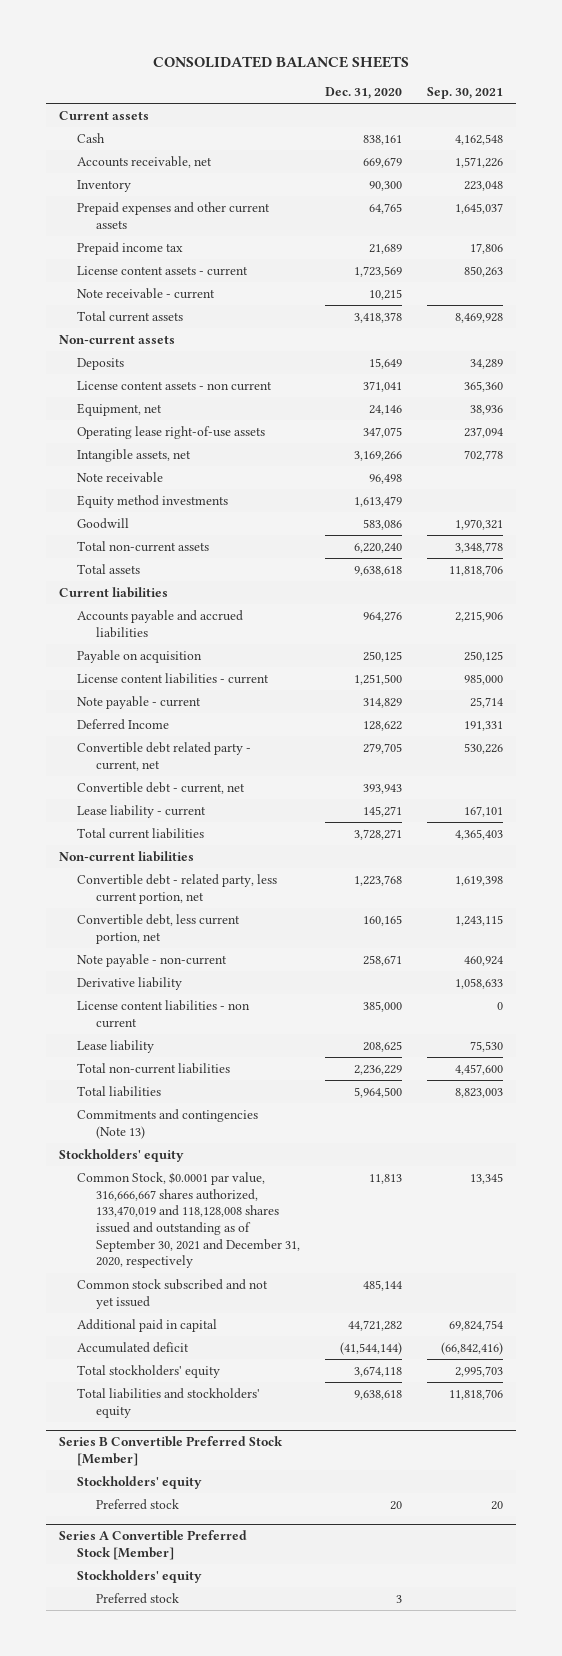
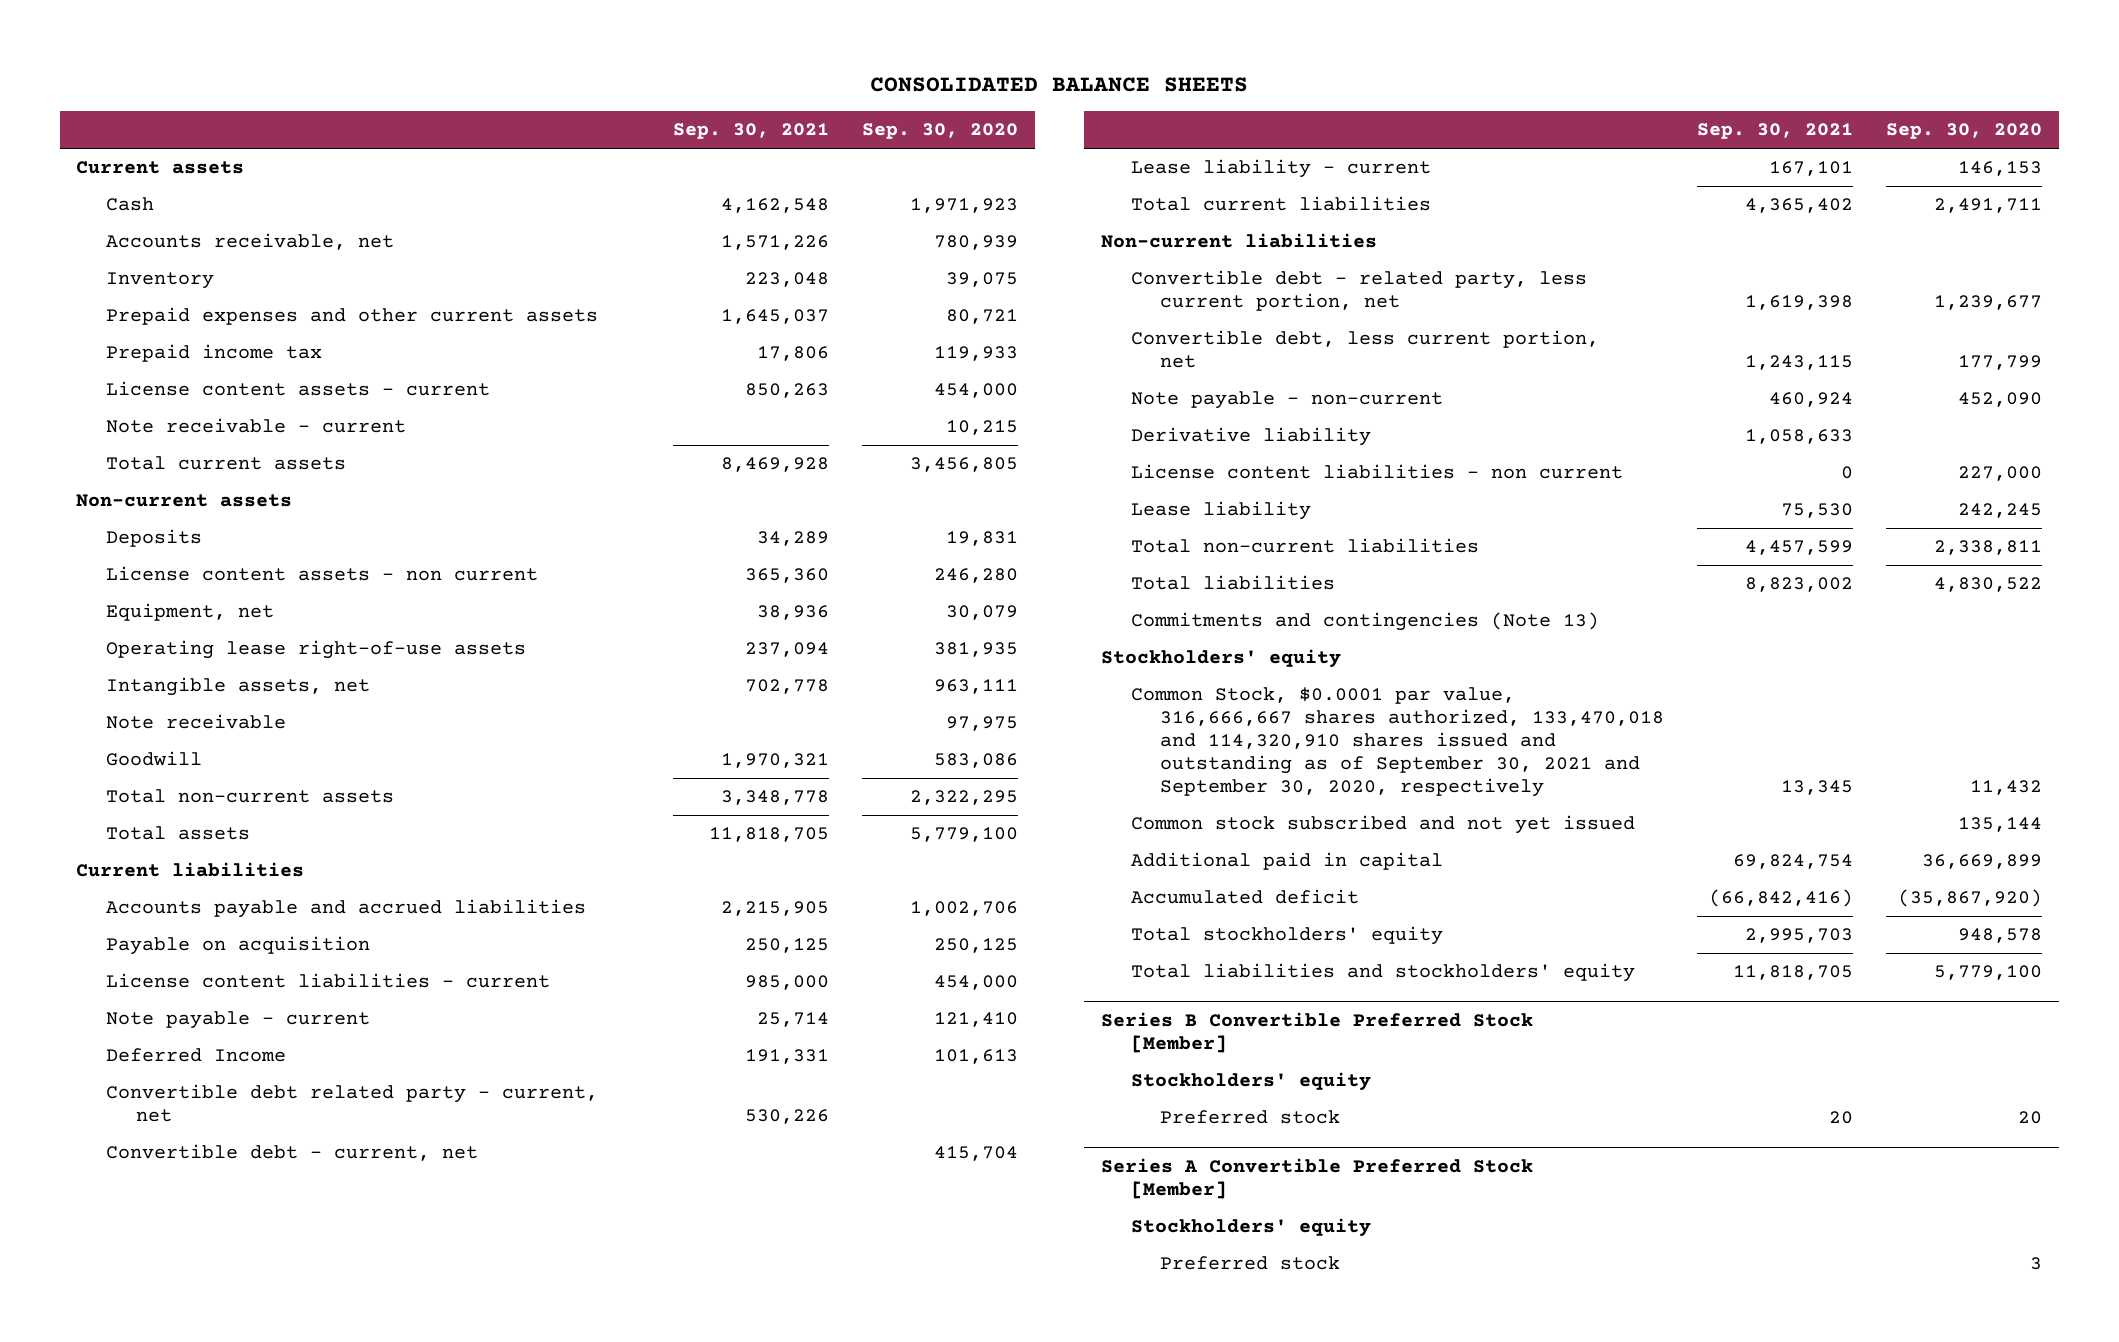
[325,87,403,100] Dec. 31, 2020 -> none
none -> [862,123,1019,140] Sep. 30, 2020
[77,494,229,508] Equity method investments -> none
[449,564,504,576] 11,818,706 -> [708,827,829,843] 11,818,705
[455,610,504,622] 2,215,906 -> [720,901,829,917] 2,215,905
[455,828,504,840] 4,365,403 -> [1745,198,1854,214] 4,365,402
[455,1063,504,1075] 4,457,600 -> [1745,540,1854,556] 4,457,599
[455,1087,504,1098] 8,823,003 -> [1745,577,1854,593] 8,823,002
[77,1171,301,1269] Common Stock, $0.0001 par value, 316,666,667 shares authorized, 133,470,019 and 118,128,008 shares issued and outstanding as of September 30, 2021 and December 31, 2020, respectively -> [1130,687,1665,798] Common Stock, $0.0001 par value, 316,666,667 shares authorized, 133,470,018 and 114,320,910 shares issued and outstanding as of September 30, 2021 and September 30, 2020, respectively
[449,1388,504,1400] 11,818,706 -> [1733,965,1854,981] 11,818,705

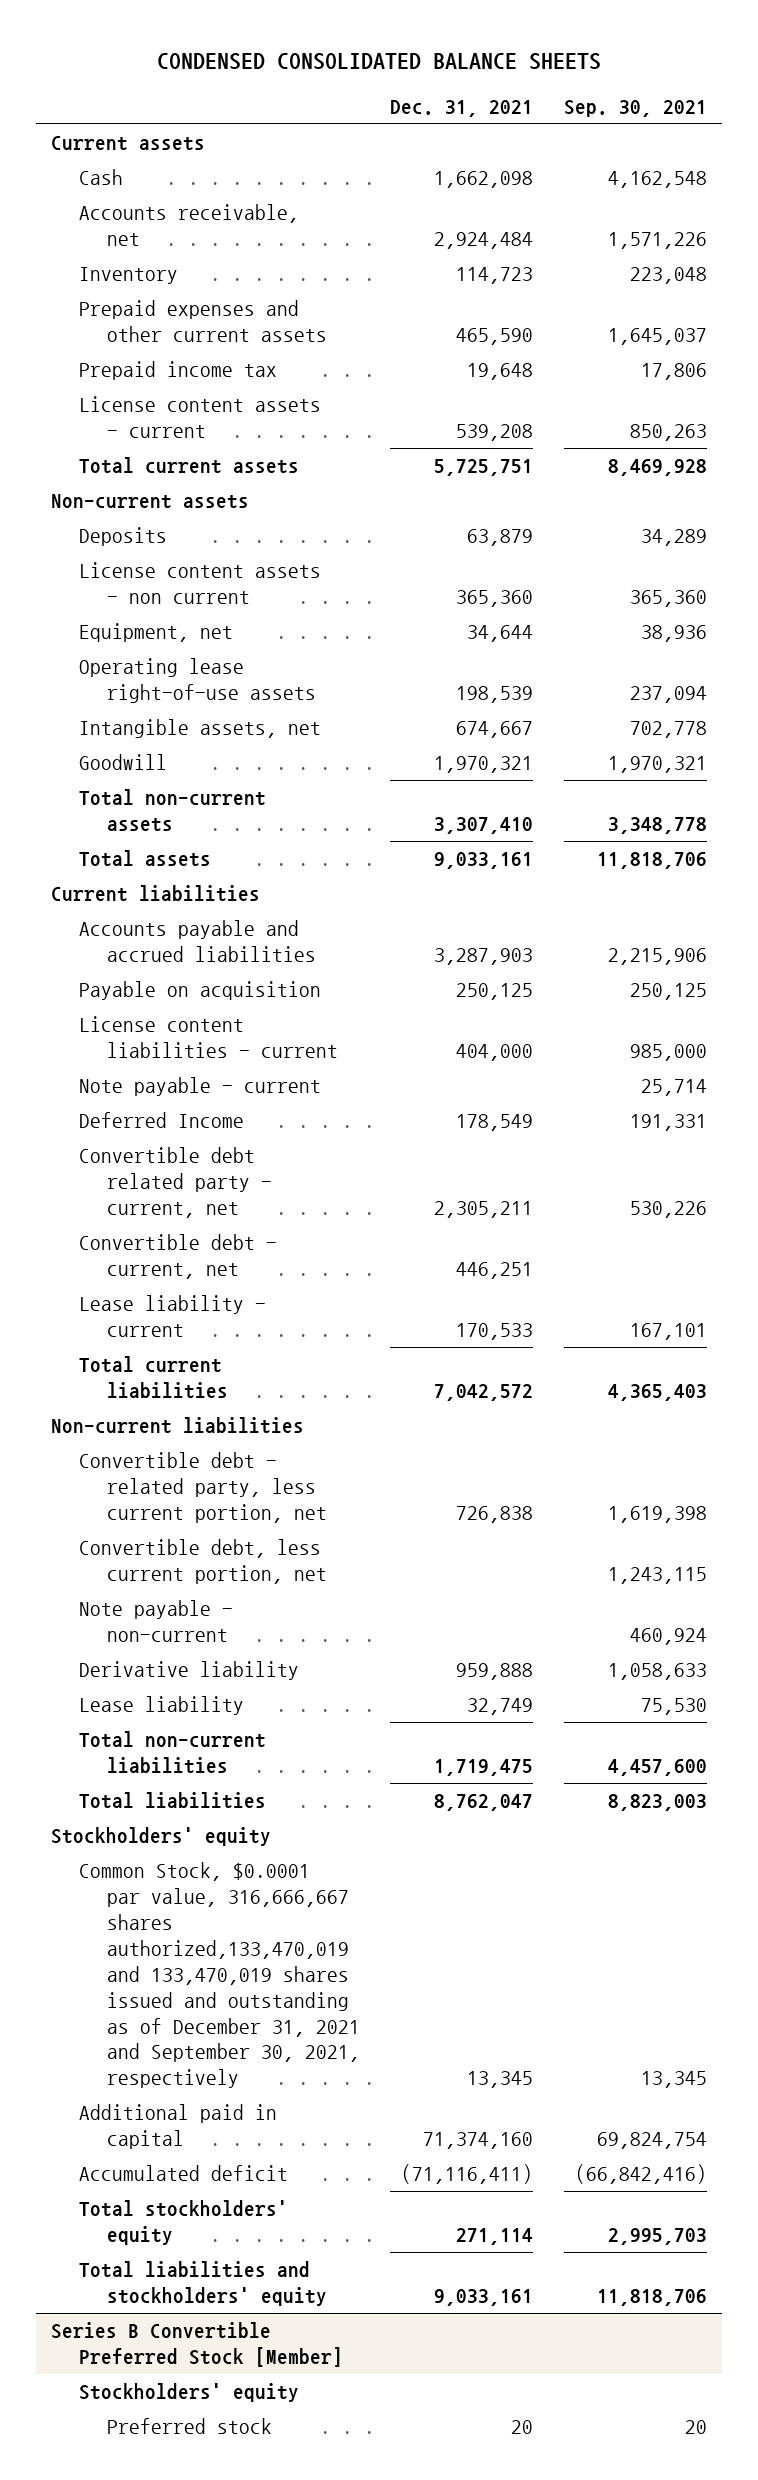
[870,76,1249,92] CONSOLIDATED BALANCE SHEETS -> [156,52,601,70] CONDENSED CONSOLIDATED BALANCE SHEETS
[862,123,1019,140] Sep. 30, 2020 -> none
none -> [390,99,534,117] Dec. 31, 2021
[106,418,407,434] Note receivable - current -> none
[106,714,287,730] Note receivable -> none
[708,827,829,843] 11,818,705 -> [596,852,707,870] 11,818,706
[720,901,829,917] 2,215,905 -> [607,948,707,966] 2,215,906
[1745,198,1854,214] 4,365,402 -> [607,1384,707,1402] 4,365,403
[1130,464,1623,480] License content liabilities - non current -> none
[1130,612,1599,632] Commitments and contingencies (Note 13) -> none
[1745,540,1854,556] 4,457,599 -> [607,1759,707,1777] 4,457,600
[1745,577,1854,593] 8,823,002 -> [607,1794,707,1812] 8,823,003
[1130,815,1635,835] Common stock subscribed and not yet issued -> none
[1130,687,1665,798] Common Stock, $0.0001 par value, 316,666,667 shares authorized, 133,470,018 and 114,320,910 shares issued and outstanding as of September 30, 2021 and September 30, 2020, respectively -> [78,1862,360,2089] Common Stock, $0.0001 par value, 316,666,667 shares authorized,133,470,019 and 133,470,019 shares issued and outstanding as of December 31, 2021 and September 30, 2021, respectively
[1733,965,1854,981] 11,818,705 -> [596,2289,707,2307] 11,818,706
[1100,1157,1533,1199] Series A Convertible Preferred Stock [Member] -> none
[1130,1218,1371,1238] Stockholders' equity -> none
[1160,1256,1341,1271] Preferred stock -> none

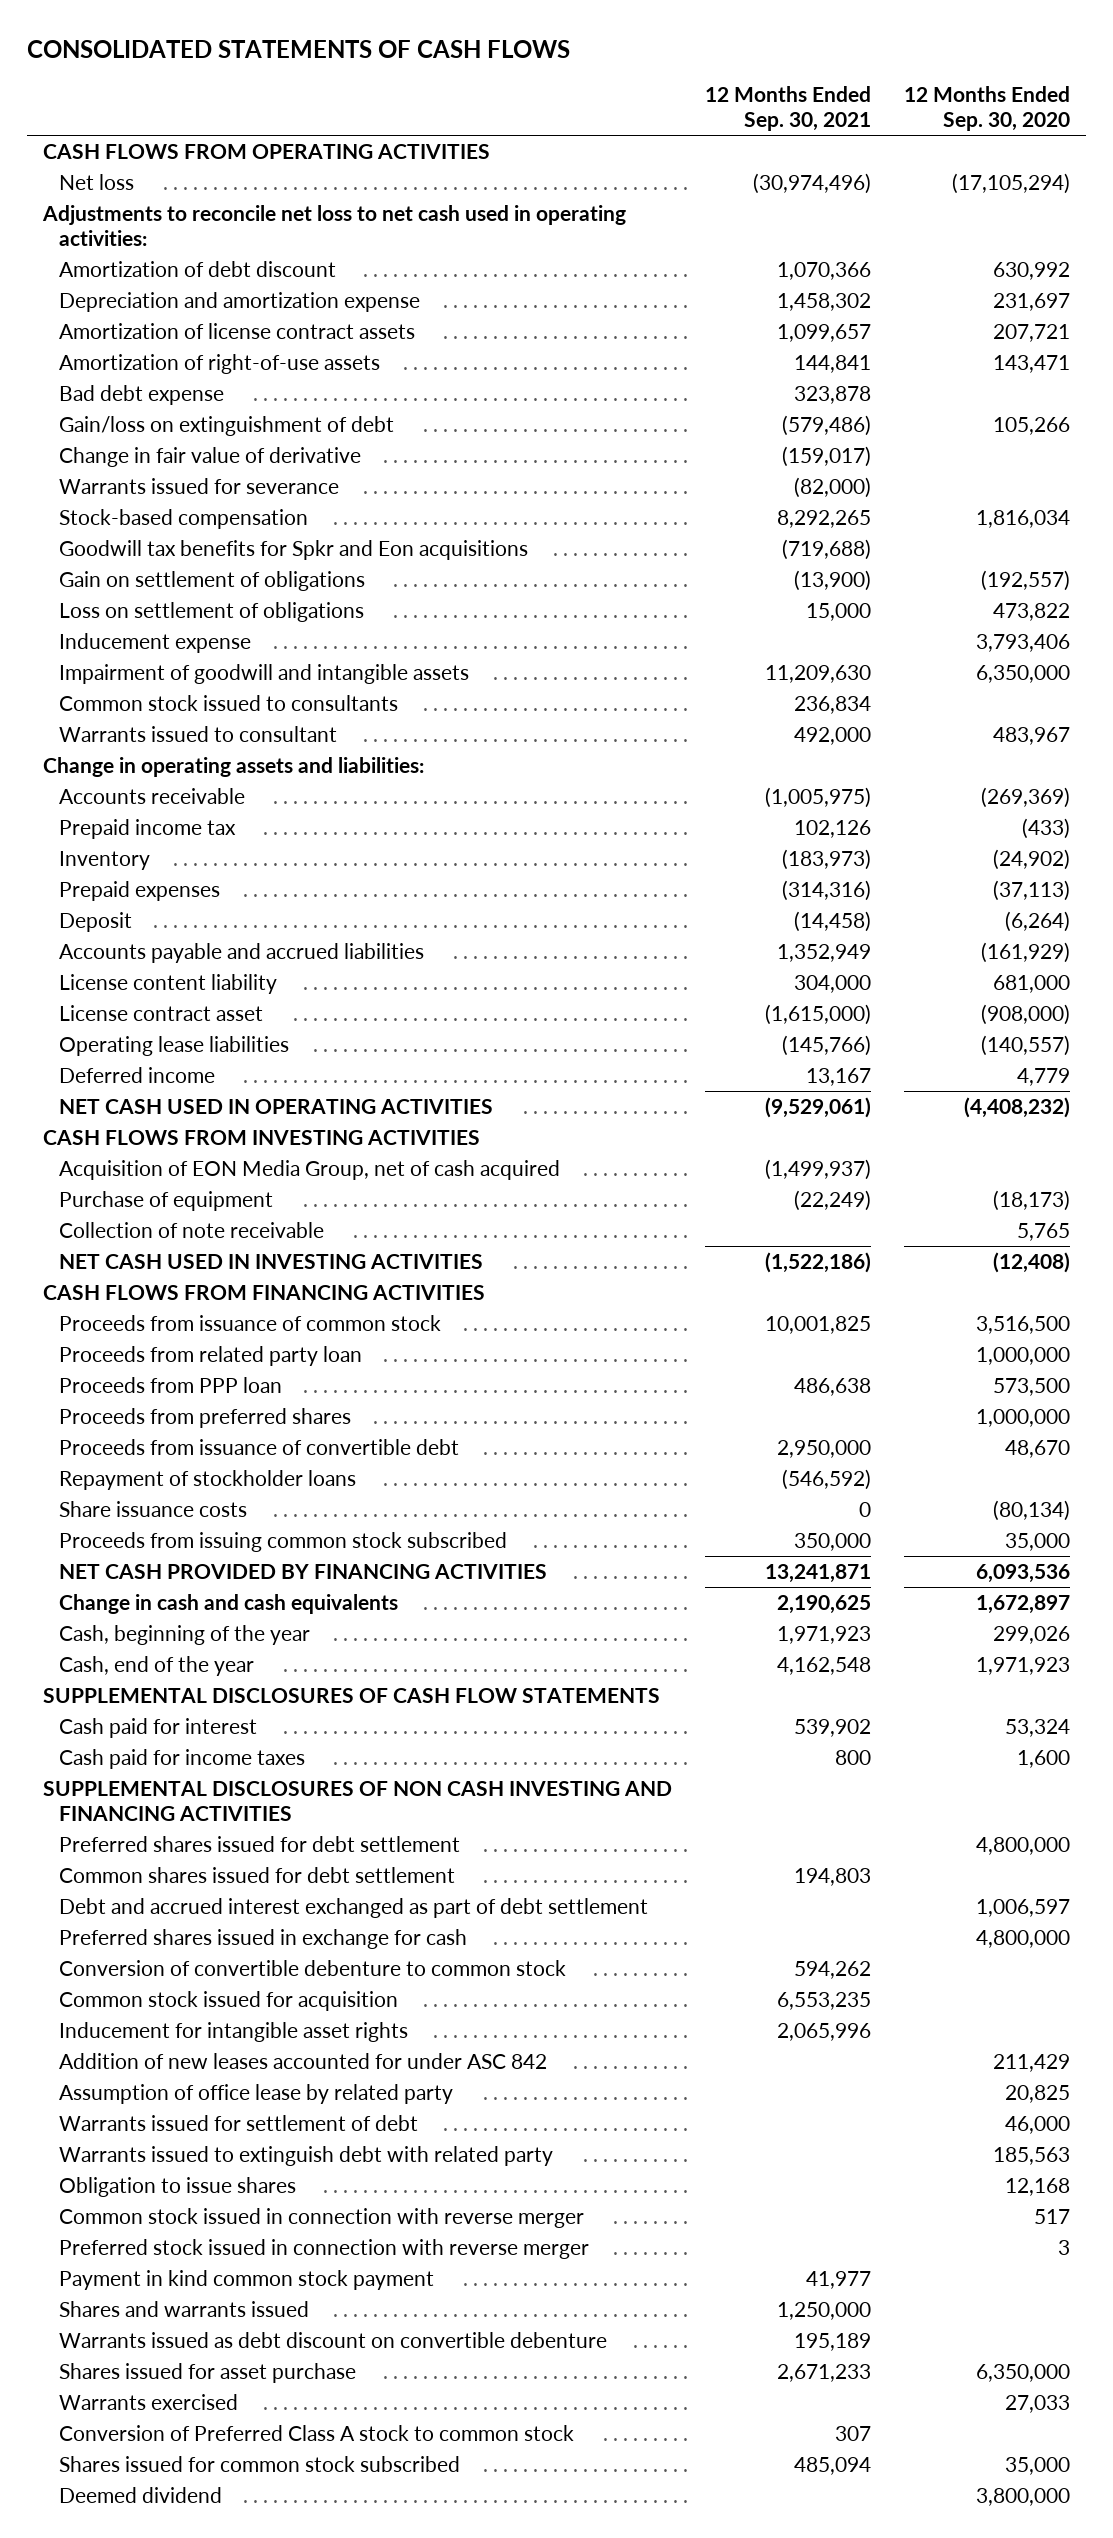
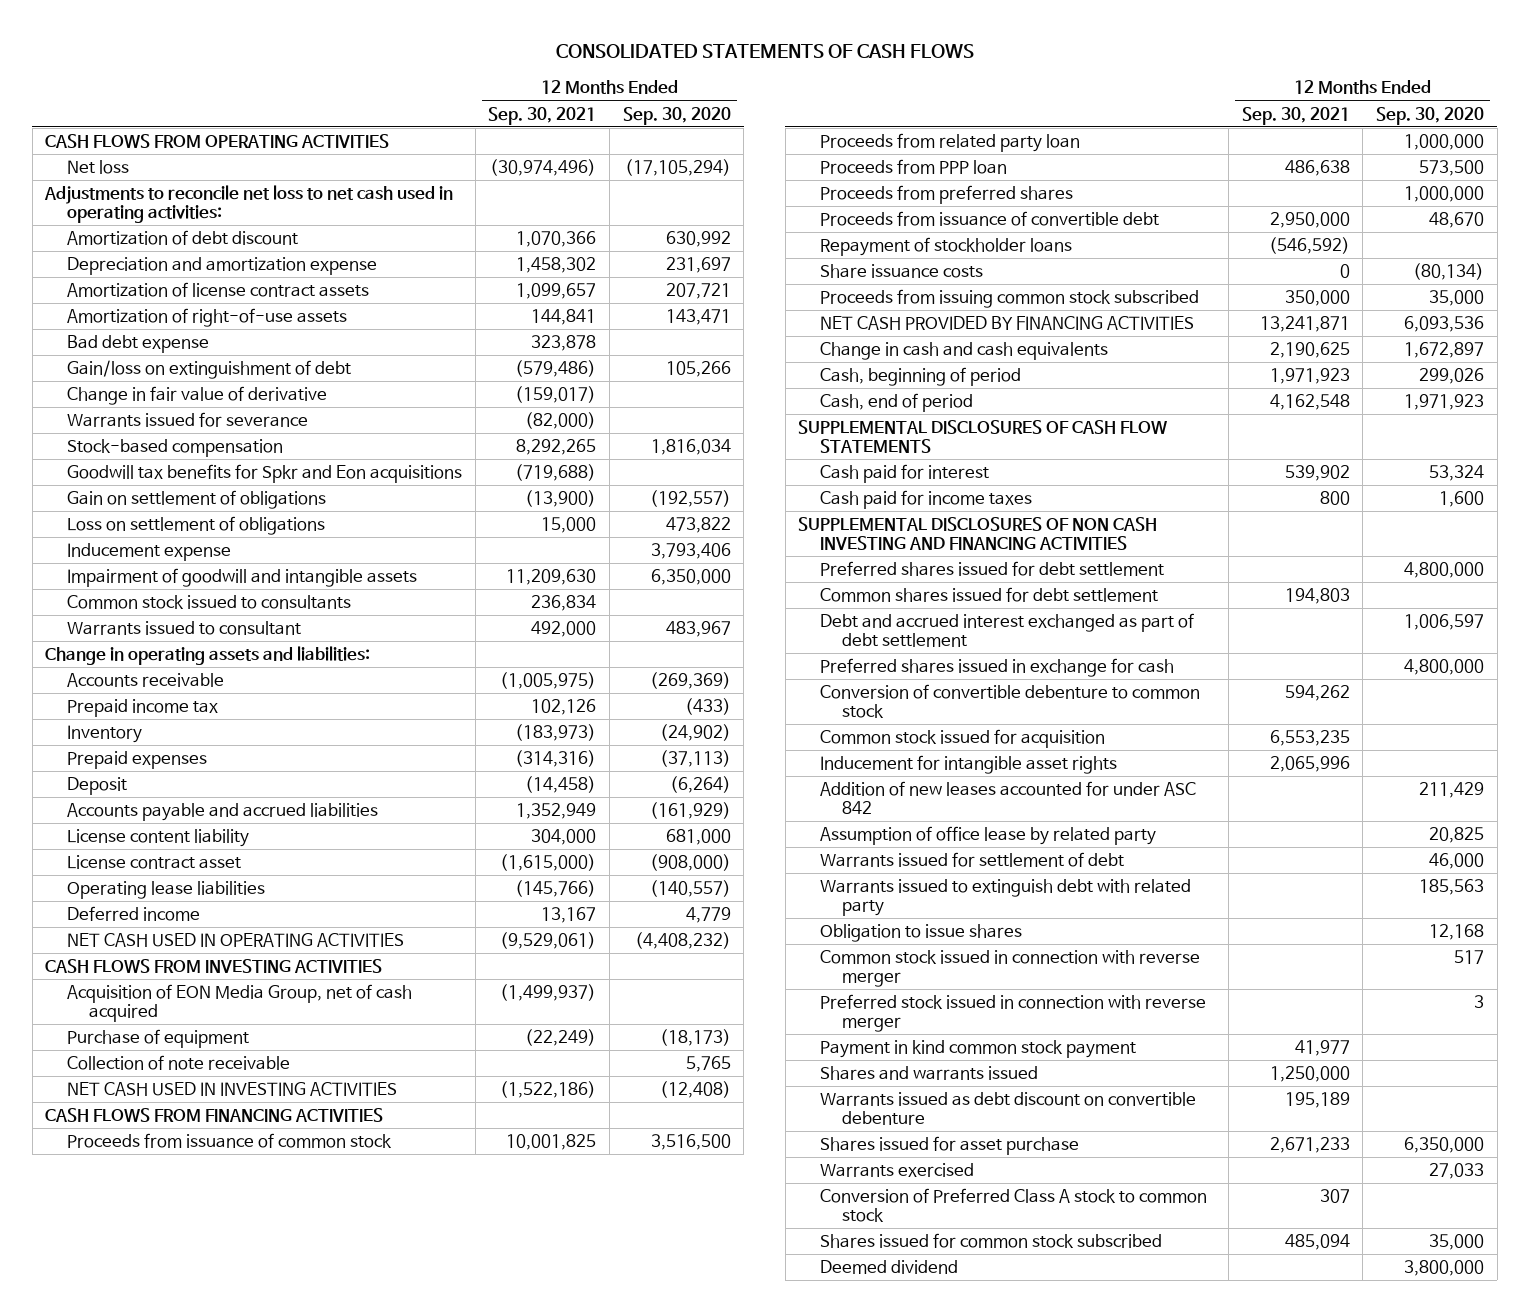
[58,1624,310,1645] Cash, beginning of the year -> [820,367,1022,387] Cash, beginning of period
[58,1655,254,1676] Cash, end of the year -> [820,393,974,413] Cash, end of period

